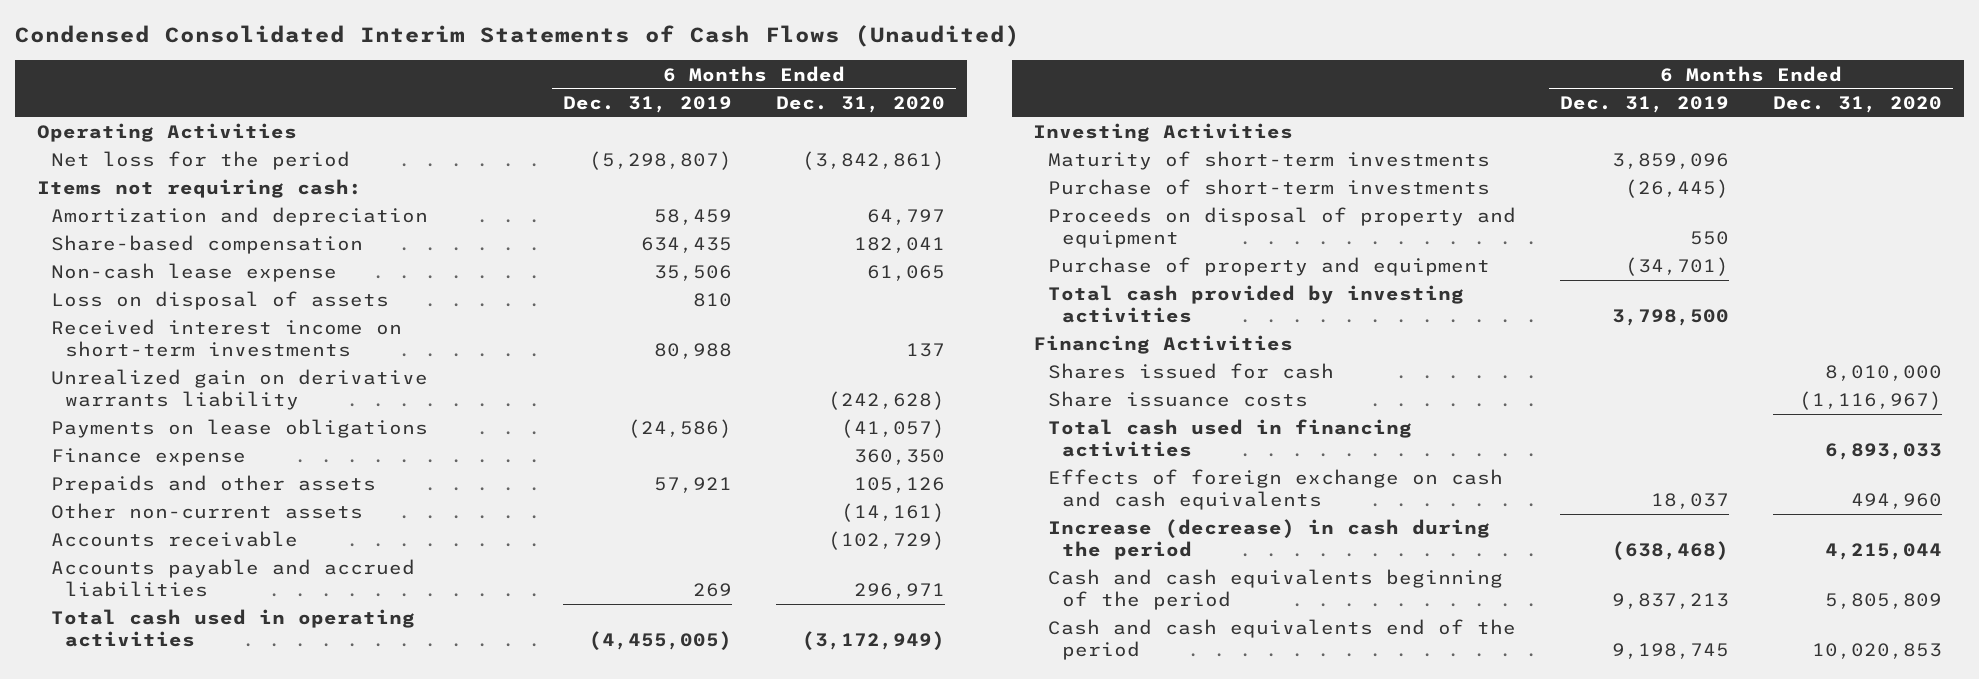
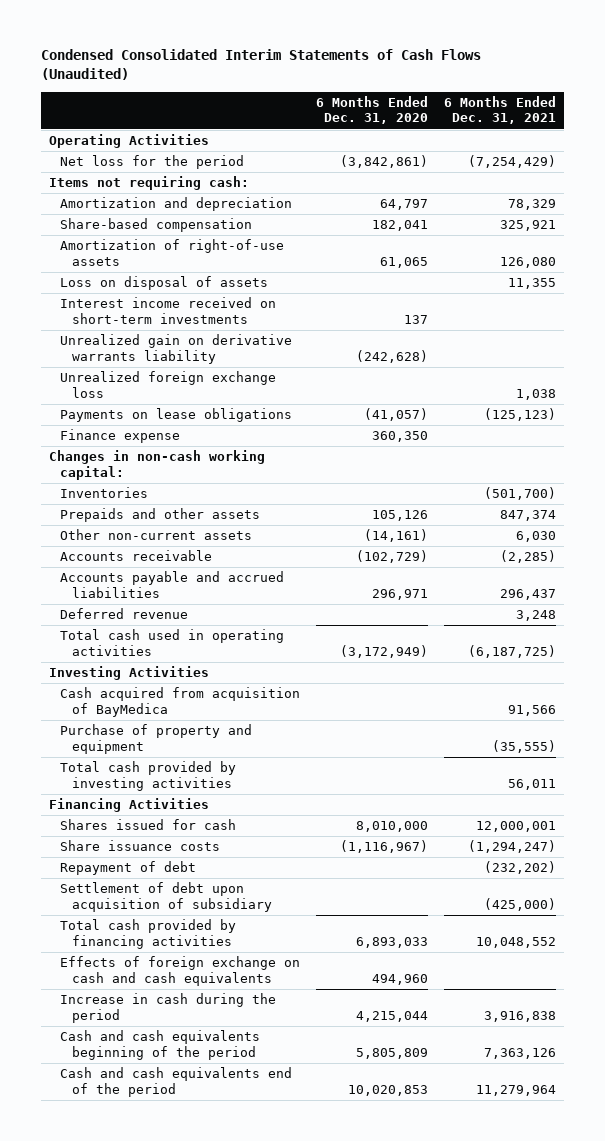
[563,95,733,113] Dec. 31, 2019 -> none
none -> [443,95,556,125] 6 Months Ended Dec. 31, 2021
[51,263,338,283] Non-cash lease expense -> [60,239,285,266] Amortization of right-of-use assets
[51,319,403,358] Received interest income on short-term investments -> [60,297,277,324] Interest income received on short-term investments
none -> [60,371,277,398] Unrealized foreign exchange loss
none -> [48,450,265,480] Changes in non-cash working capital:
none -> [60,487,149,499] Inventories
none -> [60,608,189,620] Deferred revenue
[1047,151,1490,171] Maturity of short-term investments -> none
[1047,179,1490,196] Purchase of short-term investments -> none
[1047,207,1516,249] Proceeds on disposal of property and equipment -> none
none -> [60,687,301,717] Cash acquired from acquisition of BayMedica
none -> [60,861,197,876] Repayment of debt
none -> [60,882,272,912] Settlement of debt upon acquisition of subsidiary
[1047,419,1412,458] Total cash used in financing activities -> [60,919,237,949] Total cash provided by financing activities
[1047,519,1490,561] Increase (decrease) in cash during the period -> [60,993,277,1023] Increase in cash during the period

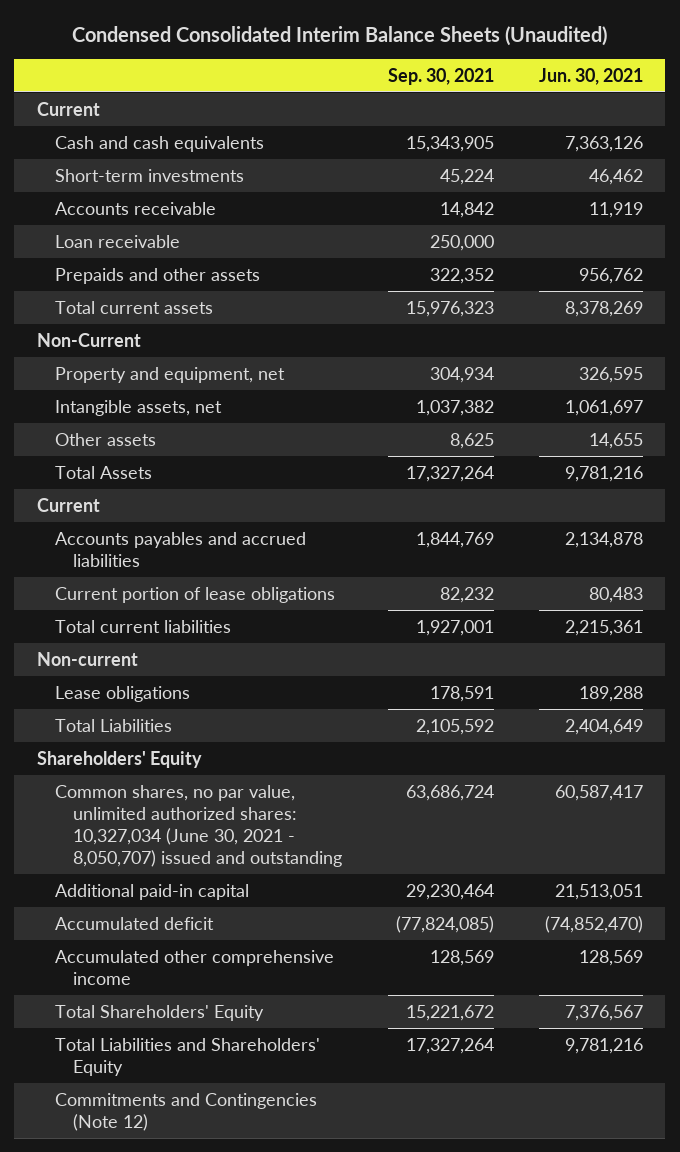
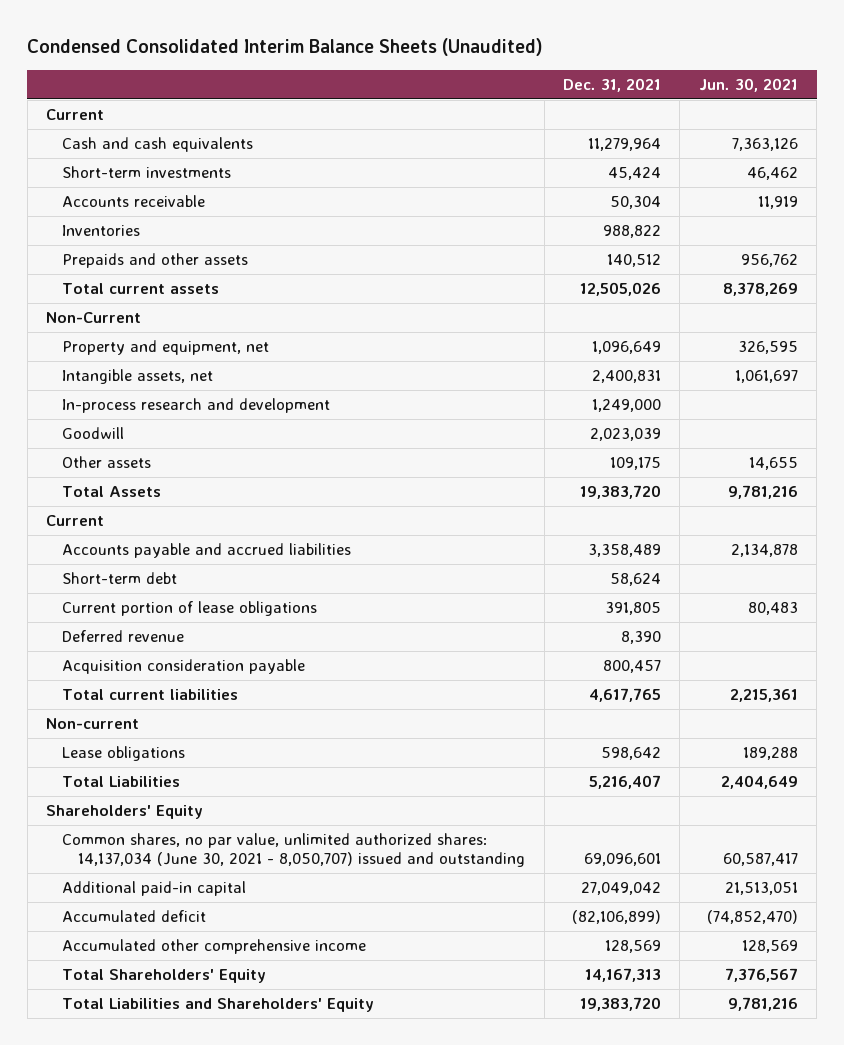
[387,67,494,85] Sep. 30, 2021 -> none
none -> [563,77,662,92] Dec. 31, 2021
[55,234,181,248] Loan receivable -> none
none -> [62,225,141,237] Inventories
none -> [62,398,331,414] In-process research and development
none -> [62,427,125,440] Goodwill
[55,531,307,567] Accounts payables and accrued liabilities -> [62,543,352,559] Accounts payable and accrued liabilities
none -> [62,572,178,585] Short-term debt
none -> [62,630,185,643] Deferred revenue
none -> [62,659,306,675] Acquisition consideration payable
[55,784,343,867] Common shares, no par value, unlimited authorized shares: 10,327,034 (June 30, 2021 - 8,050,707) issued and outstanding -> [62,833,526,868] Common shares, no par value, unlimited authorized shares: 14,137,034 (June 30, 2021 - 8,050,707) issued and outstanding
[55,1092,318,1131] Commitments and Contingencies (Note 12) -> none

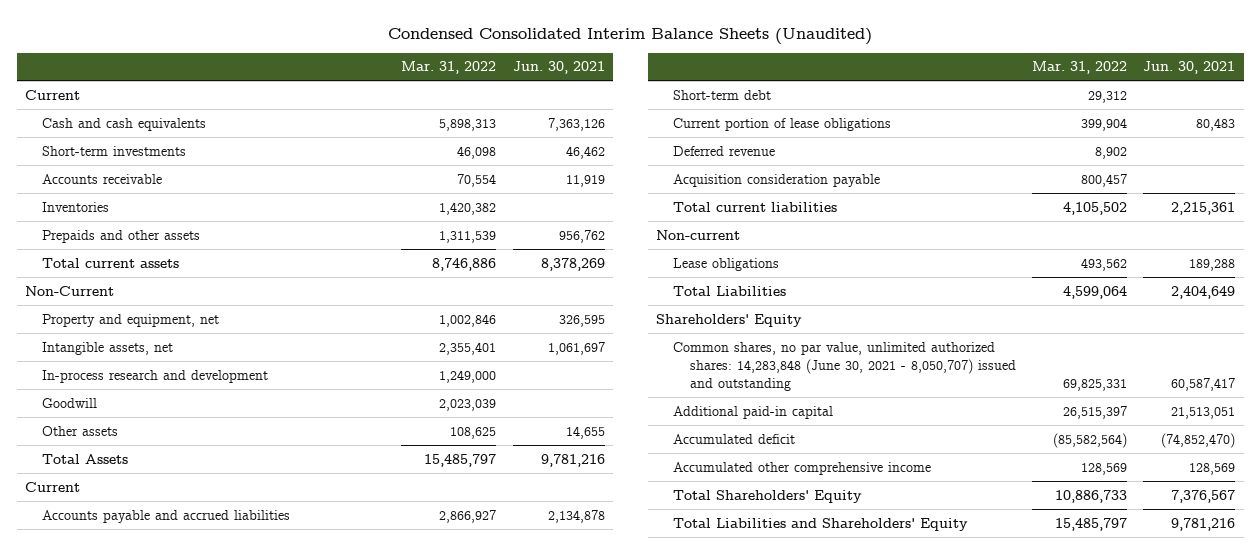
[563,77,662,92] Dec. 31, 2021 -> none
none -> [401,61,497,75] Mar. 31, 2022
[62,833,526,868] Common shares, no par value, unlimited authorized shares: 14,137,034 (June 30, 2021 - 8,050,707) issued and outstanding -> [672,341,1016,391] Common shares, no par value, unlimited authorized shares: 14,283,848 (June 30, 2021 - 8,050,707) issued and outstanding

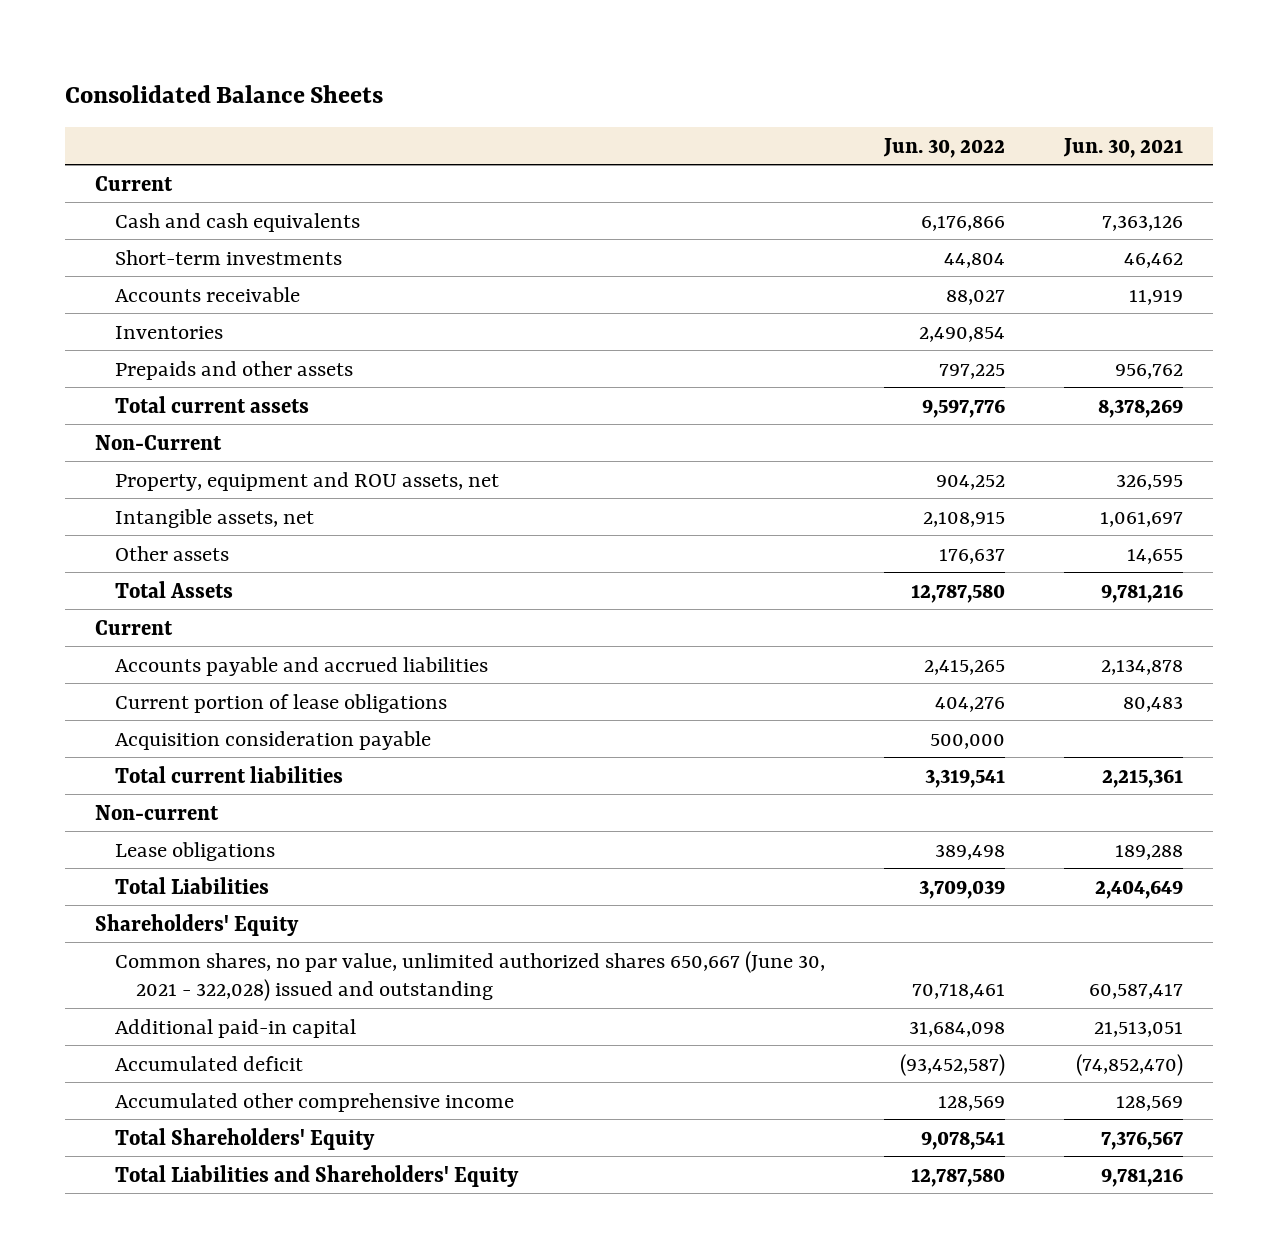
[388,27,873,45] Condensed Consolidated Interim Balance Sheets (Unaudited) -> [65,84,384,103] Consolidated Balance Sheets
[401,61,497,75] Mar. 31, 2022 -> none
none -> [883,137,1006,158] Jun. 30, 2022
[42,313,220,327] Property and equipment, net -> [115,471,500,491] Property, equipment and ROU assets, net
[42,369,269,383] In-process research and development -> none
[42,397,98,408] Goodwill -> none
[672,89,771,100] Short-term debt -> none
[672,145,775,156] Deferred revenue -> none
[672,341,1016,391] Common shares, no par value, unlimited authorized shares: 14,283,848 (June 30, 2021 - 8,050,707) issued and outstanding -> [115,950,826,1002] Common shares, no par value, unlimited authorized shares 650,667 (June 30, 2021 - 322,028) issued and outstanding

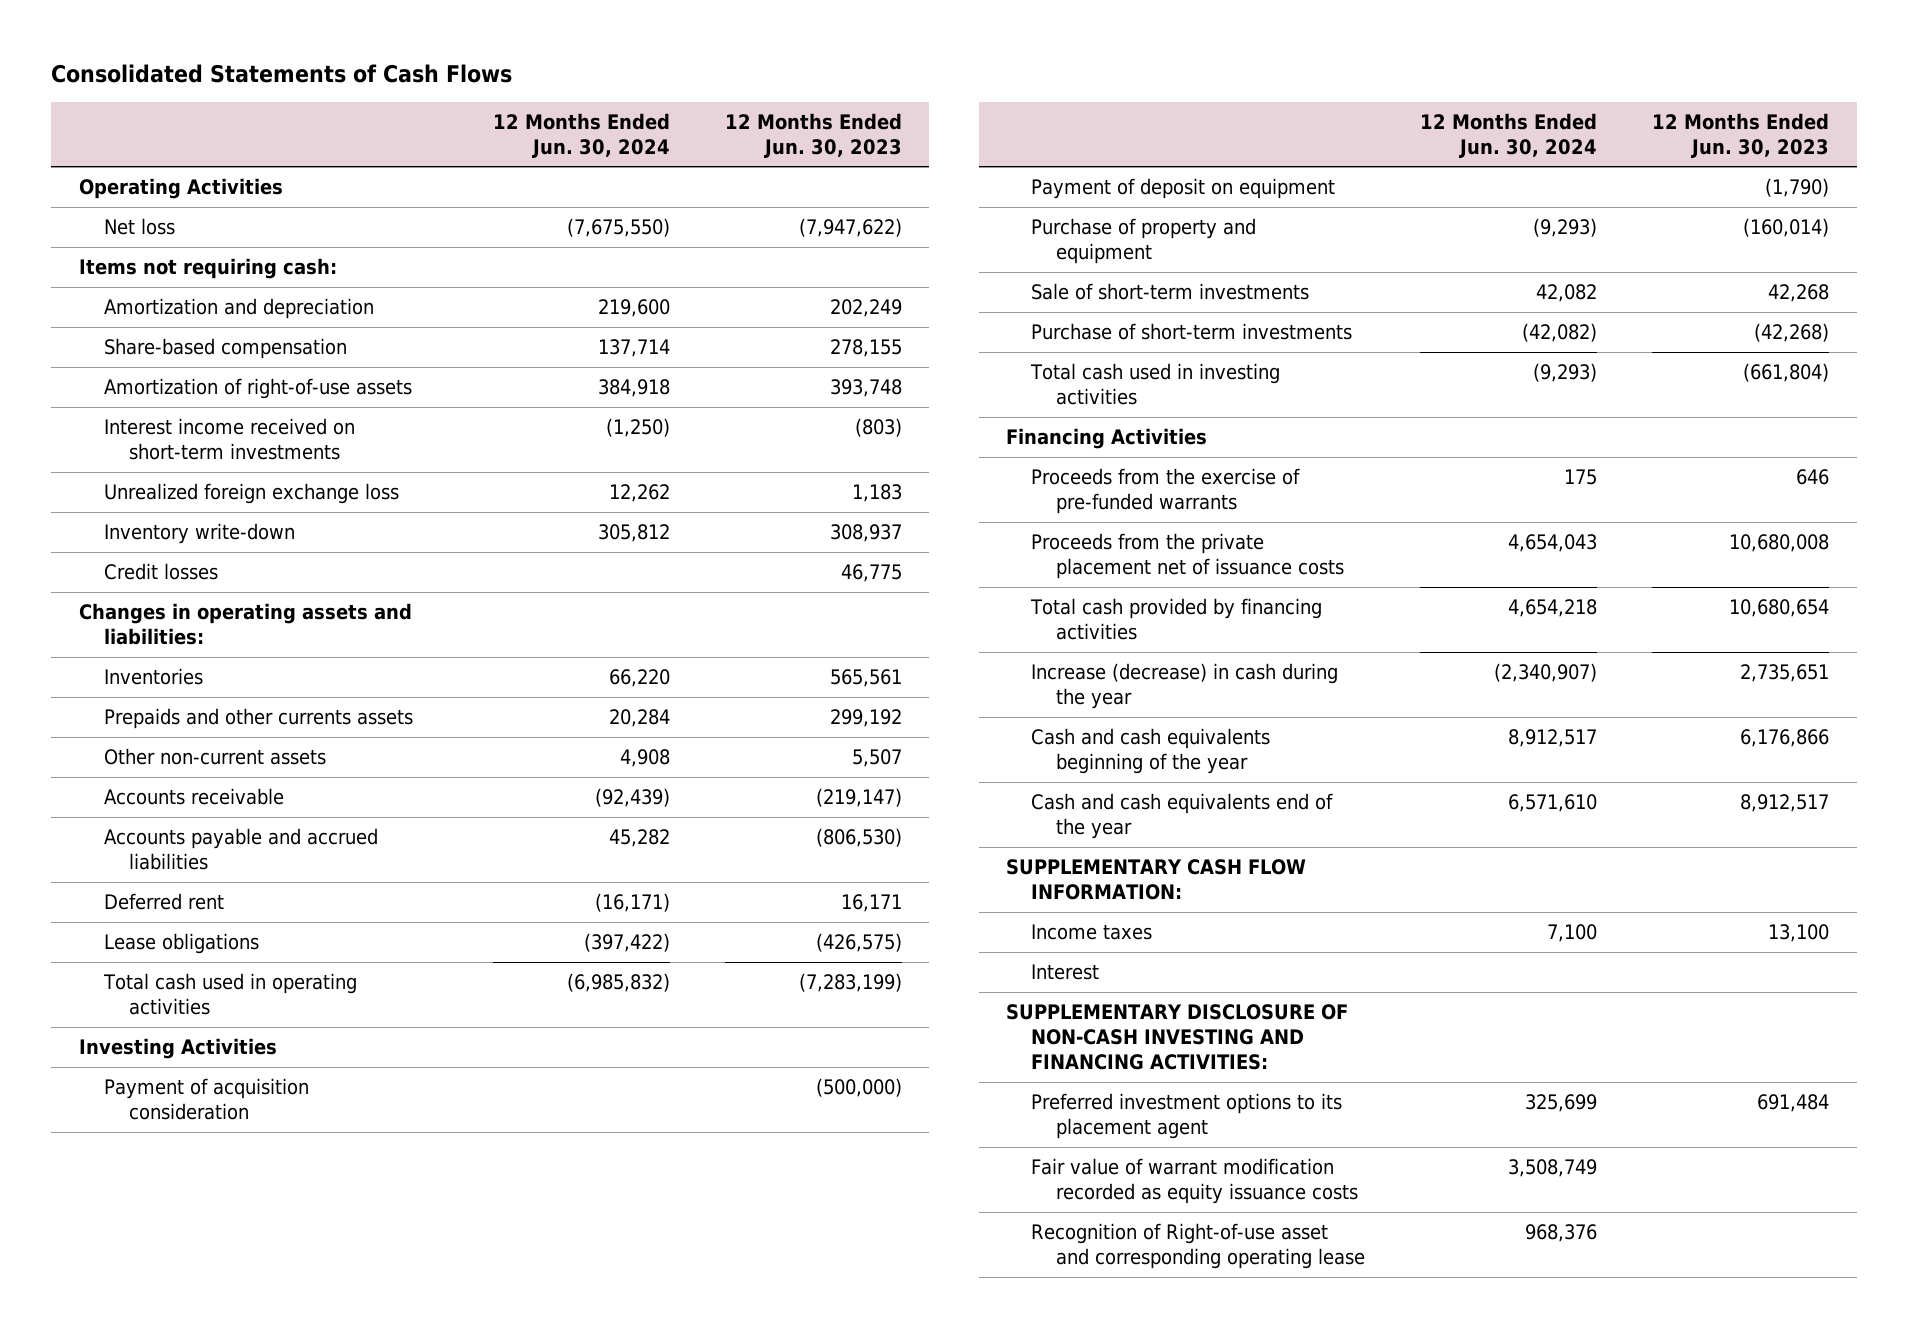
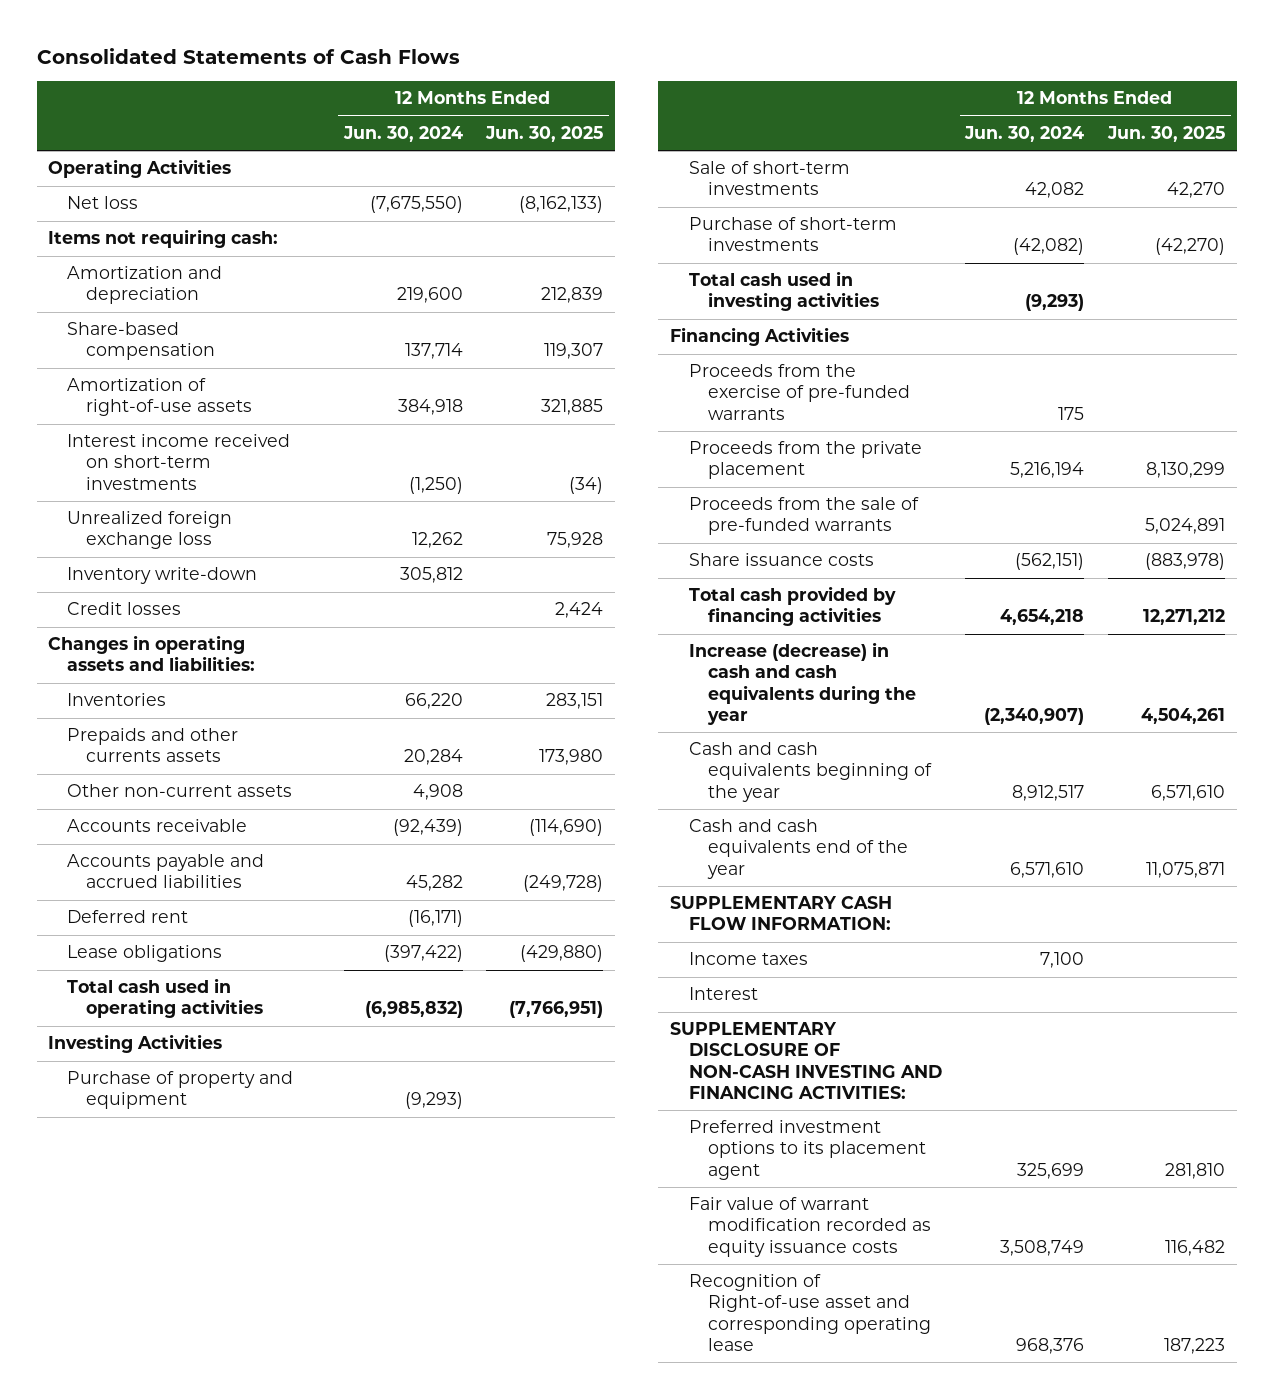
[724,112,902,158] 12 Months Ended Jun. 30, 2023 -> none
none -> [485,125,604,142] Jun. 30, 2025
[103,1078,309,1121] Payment of acquisition consideration -> none
[1031,178,1336,200] Payment of deposit on equipment -> none
[1031,533,1345,580] Proceeds from the private placement net of issuance costs -> [688,441,922,480] Proceeds from the private placement
[1508,534,1598,553] 4,654,043 -> [1010,462,1085,479] 5,216,194
none -> [688,497,919,536] Proceeds from the sale of pre-funded warrants
none -> [688,553,874,567] Share issuance costs
[1031,663,1339,710] Increase (decrease) in cash during the year -> [688,642,916,725] Increase (decrease) in cash and cash equivalents during the year

